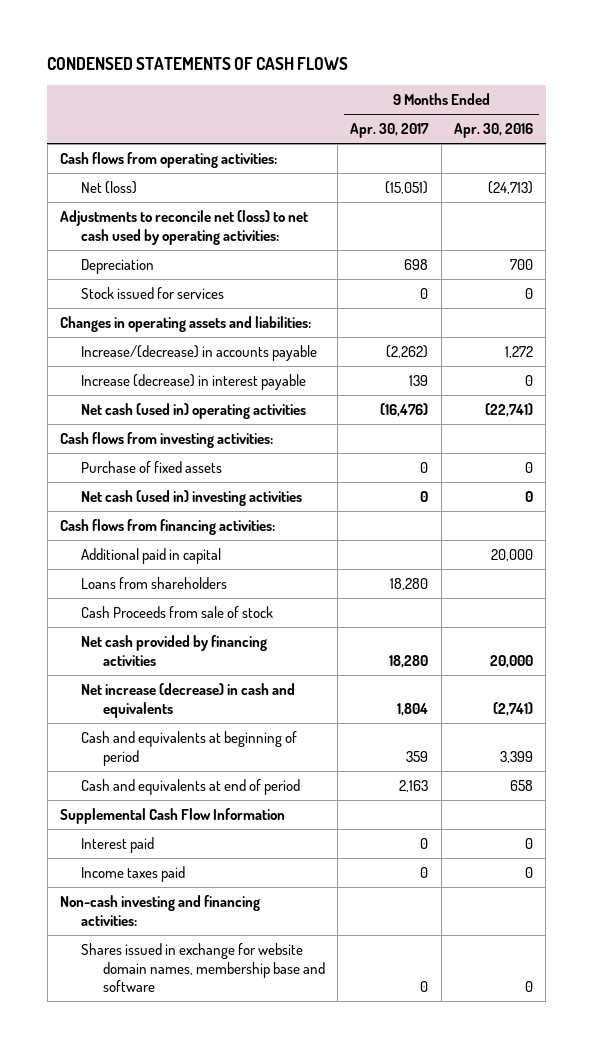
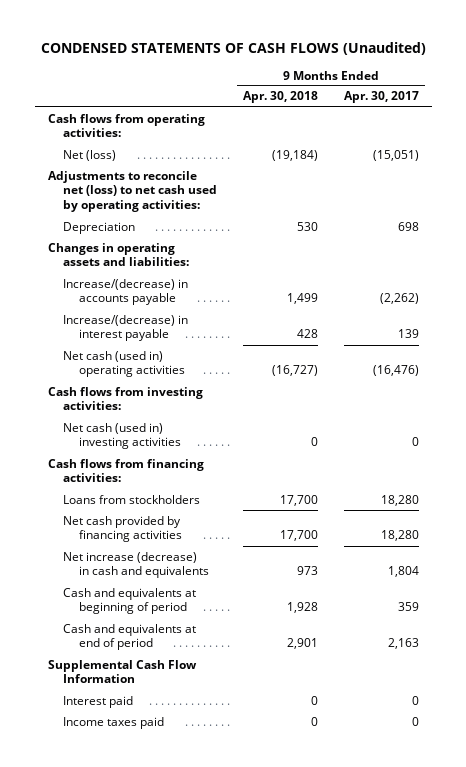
[47,57,349,71] CONDENSED STATEMENTS OF CASH FLOWS -> [41,42,427,56] CONDENSED STATEMENTS OF CASH FLOWS (Unaudited)
[454,123,534,139] Apr. 30, 2016 -> none
none -> [243,91,319,104] Apr. 30, 2018
[81,286,225,299] Stock issued for services -> none
[81,373,307,390] Increase (decrease) in interest payable -> [63,314,189,342] Increase/(decrease) in interest payable
[81,460,223,473] Purchase of fixed assets -> none
[81,547,222,564] Additional paid in capital -> none
[81,605,274,618] Cash Proceeds from sale of stock -> none
[81,576,228,589] Loans from shareholders -> [63,494,201,504] Loans from stockholders
[60,894,261,926] Non-cash investing and financing activities: -> none
[81,942,325,993] Shares issued in exchange for website domain names, membership base and software -> none

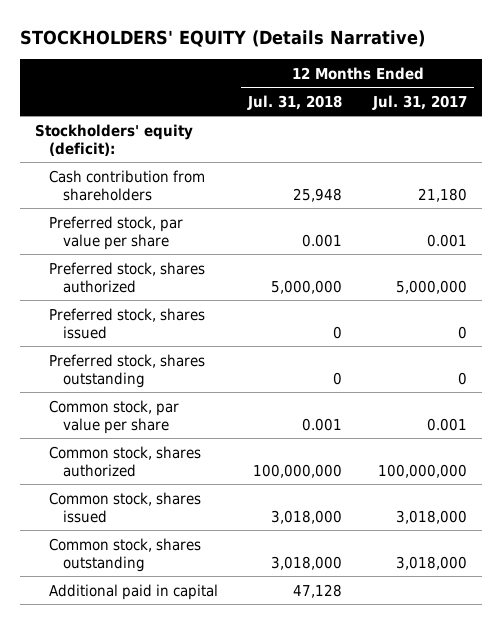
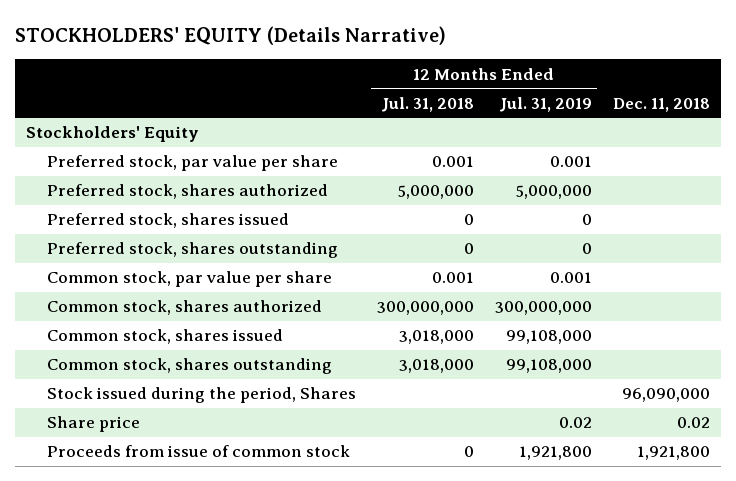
[371,94,467,110] Jul. 31, 2017 -> none
none -> [498,96,592,112] Jul. 31, 2019
none -> [613,97,711,112] Dec. 11, 2018
[49,169,206,201] Cash contribution from shareholders -> none
[35,123,194,156] Stockholders' equity (deficit): -> [26,126,200,143] Stockholders' Equity
[253,463,343,478] 100,000,000 -> [376,301,474,316] 300,000,000
[49,583,219,600] Additional paid in capital -> none
none -> [46,387,356,404] Stock issued during the period, Shares
none -> [46,416,140,433] Share price
none -> [46,445,350,458] Proceeds from issue of common stock

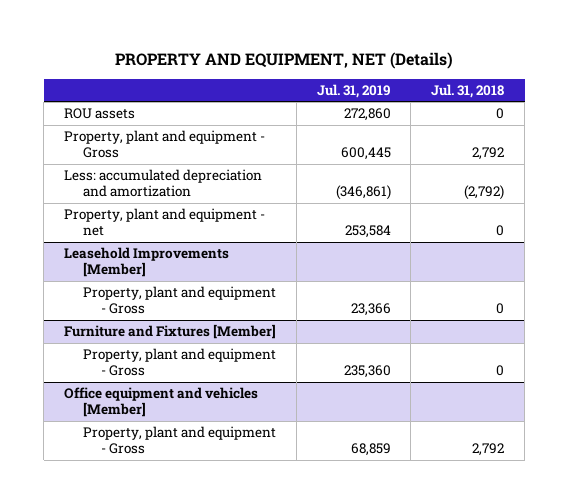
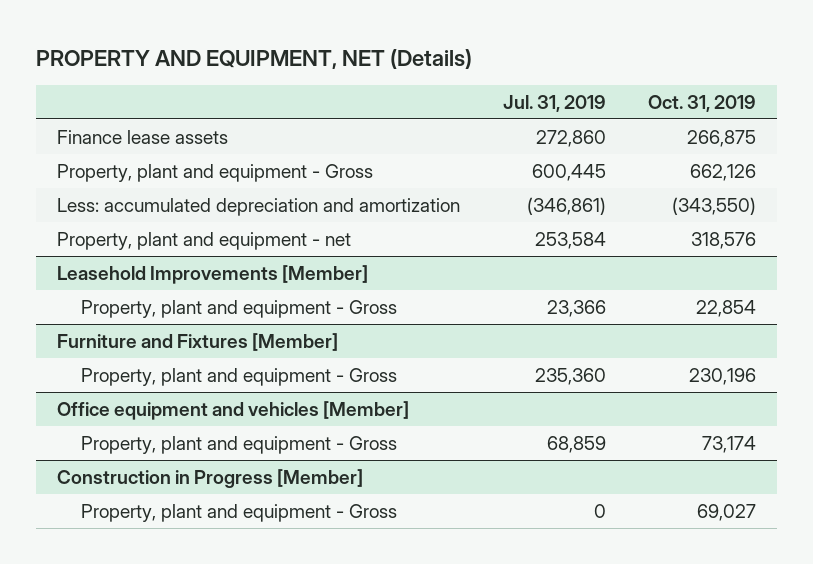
[431,84,505,99] Jul. 31, 2018 -> none
none -> [647,94,756,112] Oct. 31, 2019
[64,108,136,120] ROU assets -> [57,130,229,145] Finance lease assets
none -> [57,469,364,489] Construction in Progress [Member]
none -> [80,504,397,523] Property, plant and equipment - Gross

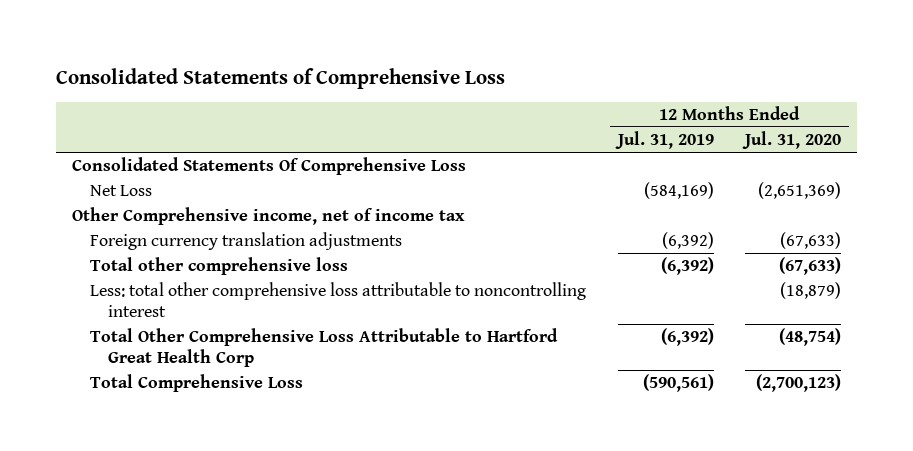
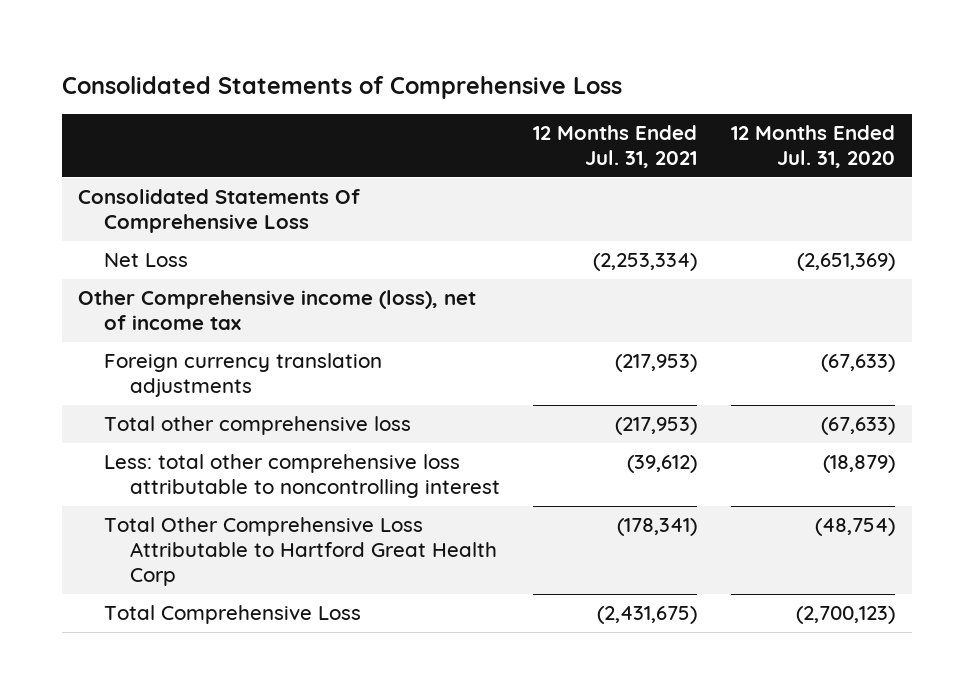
[614,131,714,150] Jul. 31, 2019 -> none
none -> [533,125,698,169] 12 Months Ended Jul. 31, 2021
[72,207,466,226] Other Comprehensive income, net of income tax -> [78,290,477,331] Other Comprehensive income (loss), net of income tax

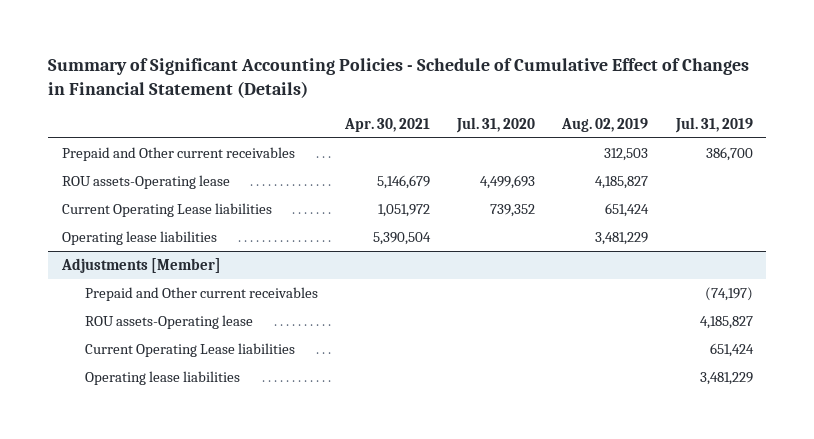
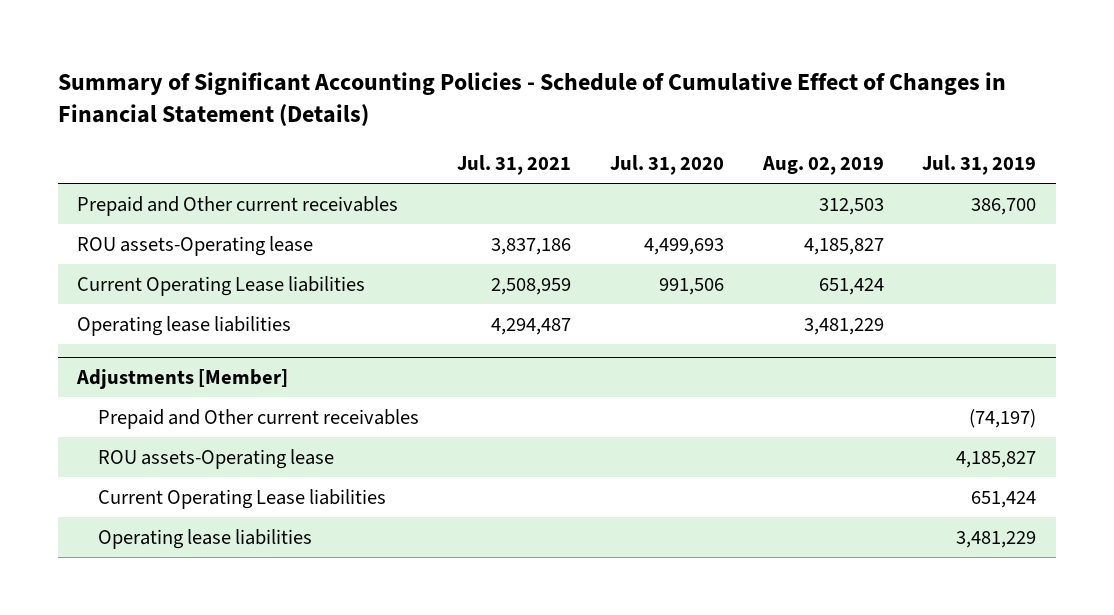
[343,117,430,132] Apr. 30, 2021 -> none
none -> [457,154,572,175] Jul. 31, 2021
[490,204,536,218] 739,352 -> [659,277,725,295] 991,506

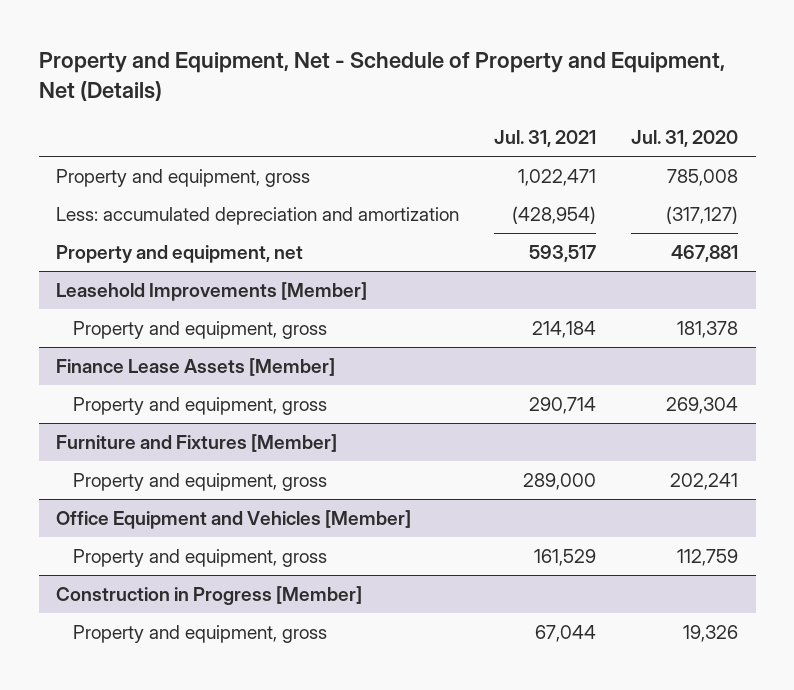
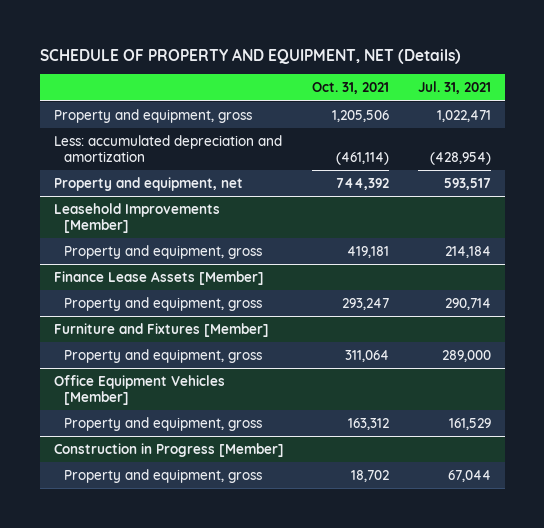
[38,52,725,102] Property and Equipment, Net - Schedule of Property and Equipment, Net (Details) -> [39,47,461,64] SCHEDULE OF PROPERTY AND EQUIPMENT, NET (Details)
[631,129,739,147] Jul. 31, 2020 -> none
none -> [312,82,390,95] Oct. 31, 2021
[56,510,412,530] Office Equipment and Vehicles [Member] -> [53,374,225,405] Office Equipment Vehicles [Member]

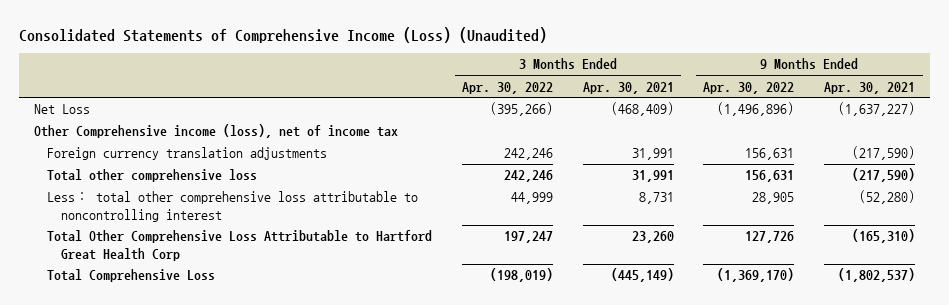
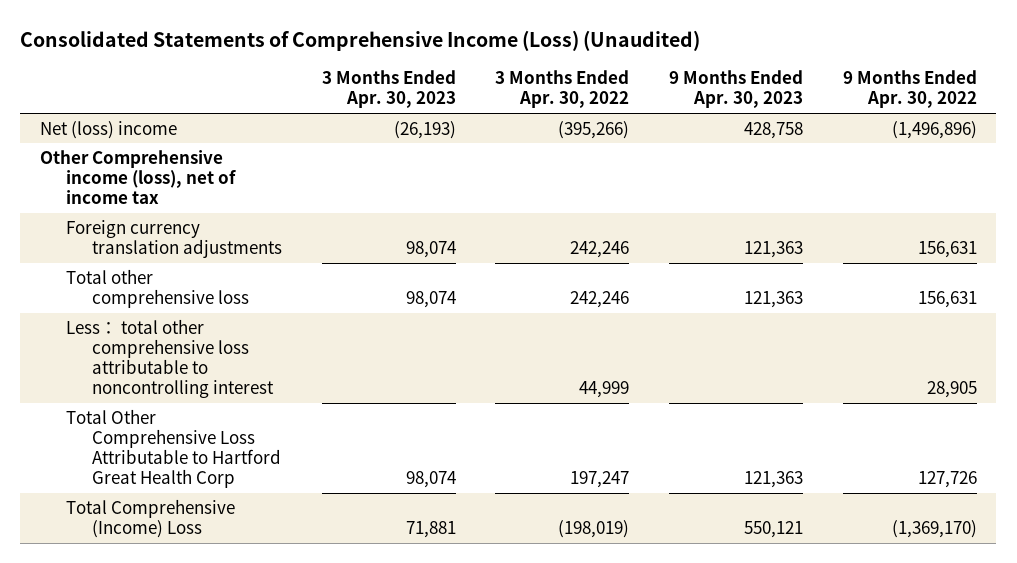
[582,81,674,94] Apr. 30, 2021 -> none
[824,81,916,94] Apr. 30, 2021 -> none
none -> [321,70,456,109] 3 Months Ended Apr. 30, 2023
none -> [668,70,803,109] 9 Months Ended Apr. 30, 2023
[33,104,90,115] Net Loss -> [40,120,178,139] Net (loss) income
[47,269,216,283] Total Comprehensive Loss -> [66,498,236,539] Total Comprehensive (Income) Loss

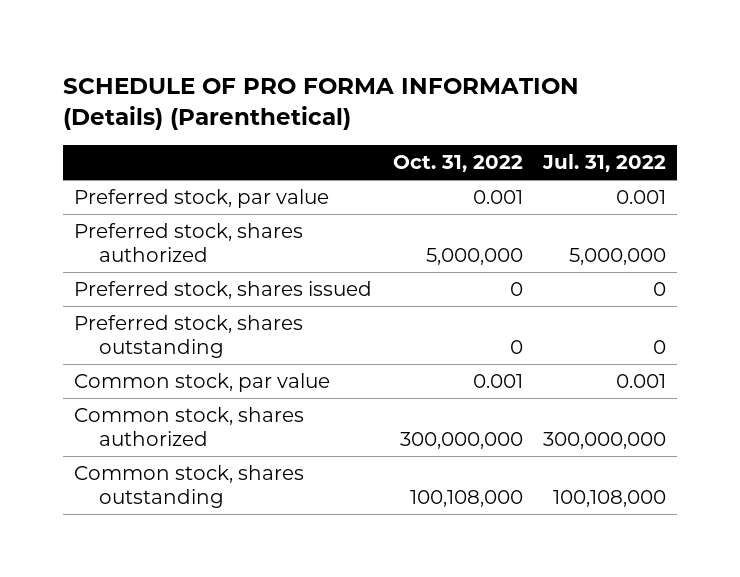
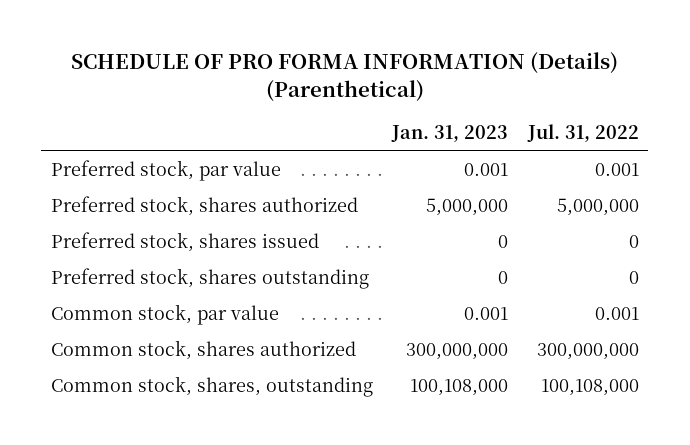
[392,155,523,173] Oct. 31, 2022 -> none
none -> [391,125,509,143] Jan. 31, 2023
[73,464,304,509] Common stock, shares outstanding -> [50,376,373,398] Common stock, shares, outstanding

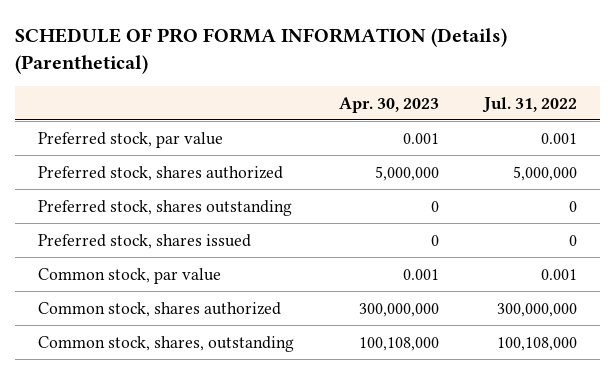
[391,125,509,143] Jan. 31, 2023 -> none
none -> [338,96,439,113] Apr. 30, 2023
[50,232,319,253] Preferred stock, shares issued -> [37,233,251,249] Preferred stock, shares issued

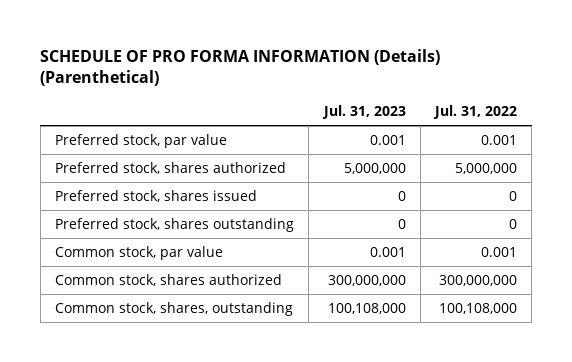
[338,96,439,113] Apr. 30, 2023 -> none
none -> [321,105,406,120] Jul. 31, 2023
[37,199,292,216] Preferred stock, shares outstanding -> [55,217,295,232] Preferred stock, shares outstanding

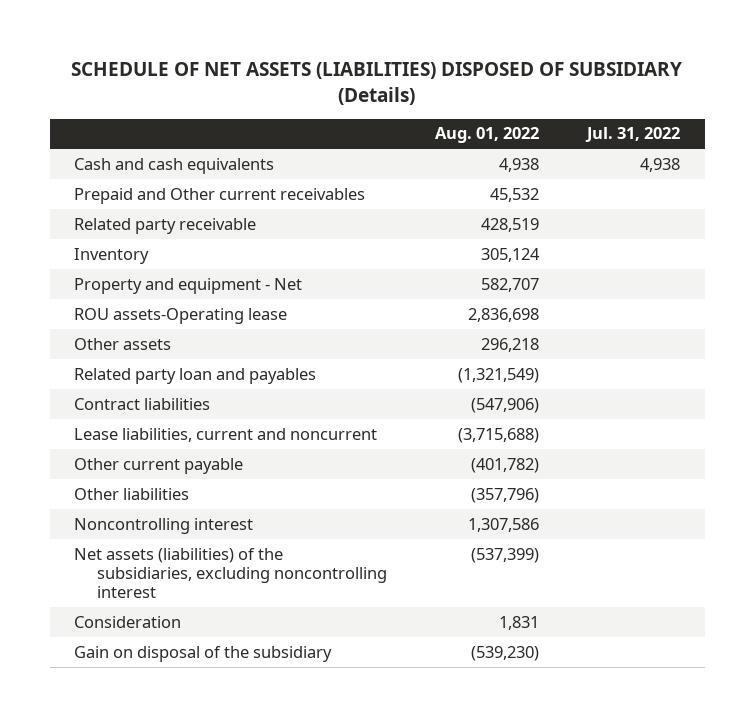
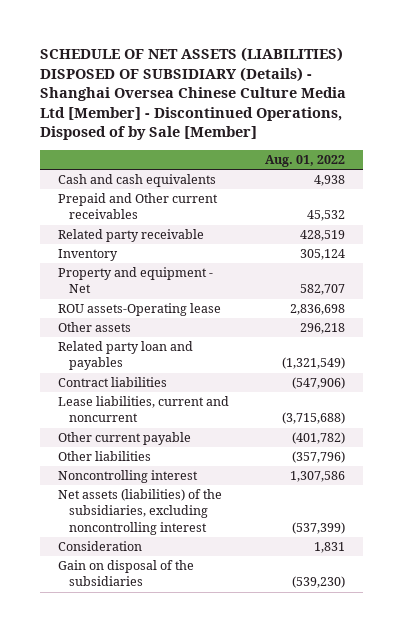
[71,62,683,105] SCHEDULE OF NET ASSETS (LIABILITIES) DISPOSED OF SUBSIDIARY (Details) -> [39,47,346,141] SCHEDULE OF NET ASSETS (LIABILITIES) DISPOSED OF SUBSIDIARY (Details) - Shanghai Oversea Chinese Culture Media Ltd [Member] - Discontinued Operations, Disposed of by Sale [Member]
[585,127,681,143] Jul. 31, 2022 -> none
[74,645,333,662] Gain on disposal of the subsidiary -> [57,560,194,587] Gain on disposal of the subsidiaries

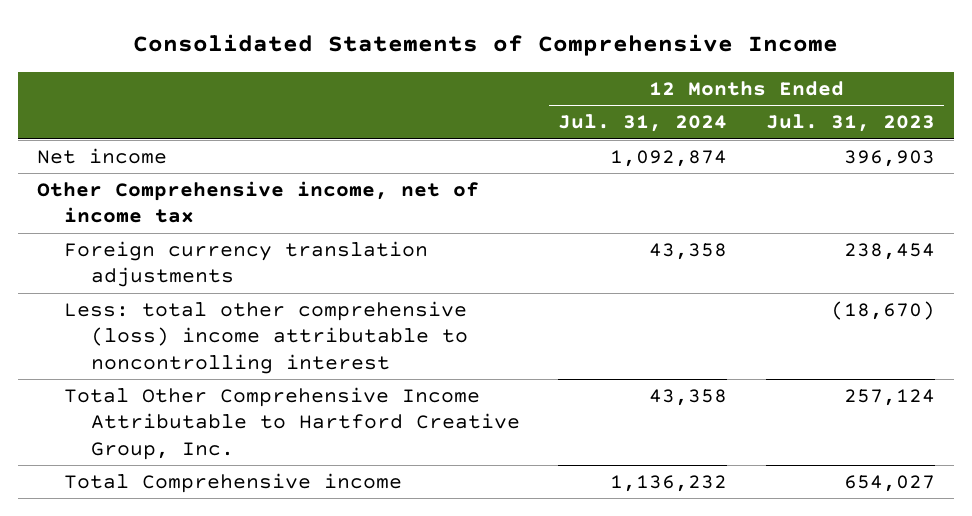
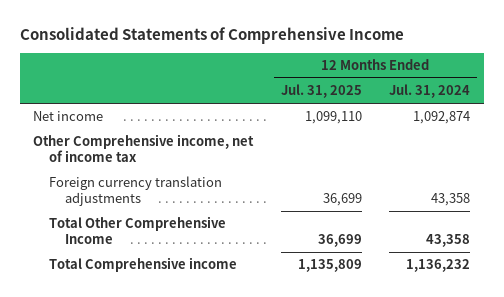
[765,114,935,133] Jul. 31, 2023 -> none
none -> [280,84,362,99] Jul. 31, 2025
[63,300,468,374] Less: total other comprehensive (loss) income attributable to noncontrolling interest -> none
[63,386,520,460] Total Other Comprehensive Income Attributable to Hartford Creative Group, Inc. -> [49,216,227,244] Total Other Comprehensive Income

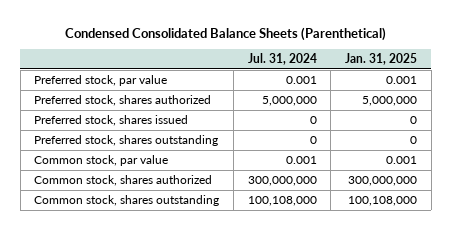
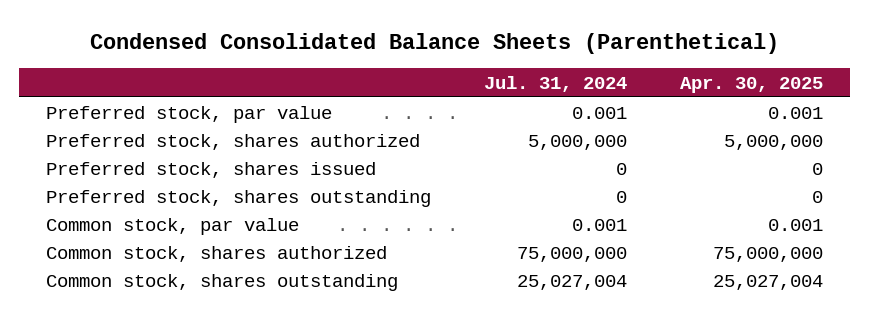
[344,53,417,66] Jan. 31, 2025 -> none
none -> [680,76,824,93] Apr. 30, 2025
[247,175,317,186] 300,000,000 -> [517,246,628,262] 75,000,000
[247,195,317,206] 100,108,000 -> [517,274,628,290] 25,027,004

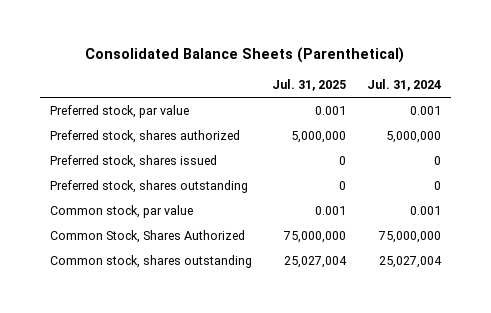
[89,33,779,55] Condensed Consolidated Balance Sheets (Parenthetical) -> [85,47,405,64] Consolidated Balance Sheets (Parenthetical)
[680,76,824,93] Apr. 30, 2025 -> none
none -> [272,79,347,92] Jul. 31, 2025
[46,245,388,262] Common stock, shares authorized -> [49,230,245,244] Common Stock, Shares Authorized

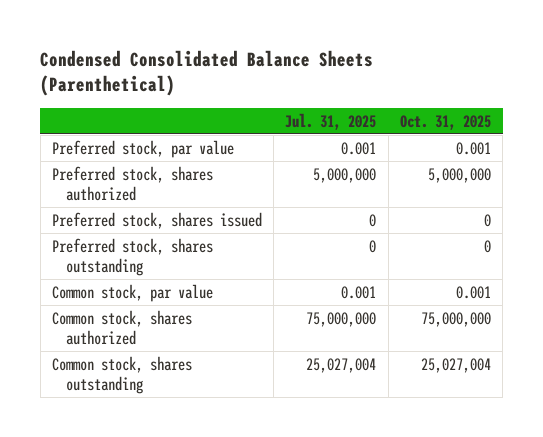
[85,47,405,64] Consolidated Balance Sheets (Parenthetical) -> [40,49,374,97] Condensed Consolidated Balance Sheets (Parenthetical)
[366,79,441,92] Jul. 31, 2024 -> none
none -> [400,114,492,130] Oct. 31, 2025
[49,230,245,244] Common Stock, Shares Authorized -> [51,309,192,345] Common stock, shares authorized

